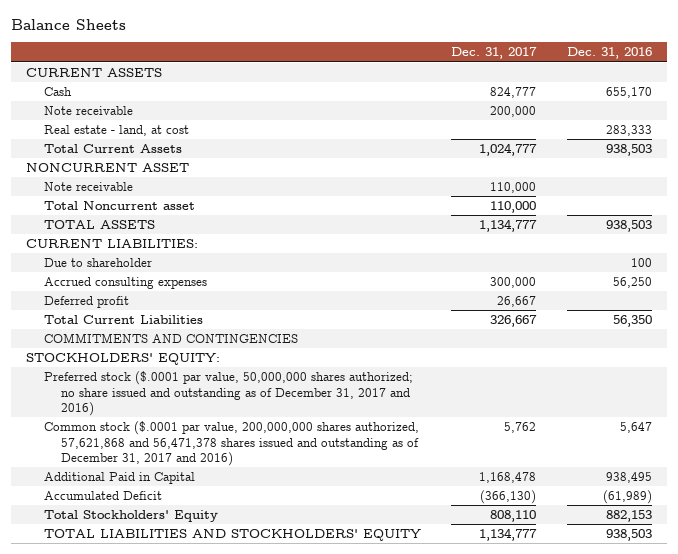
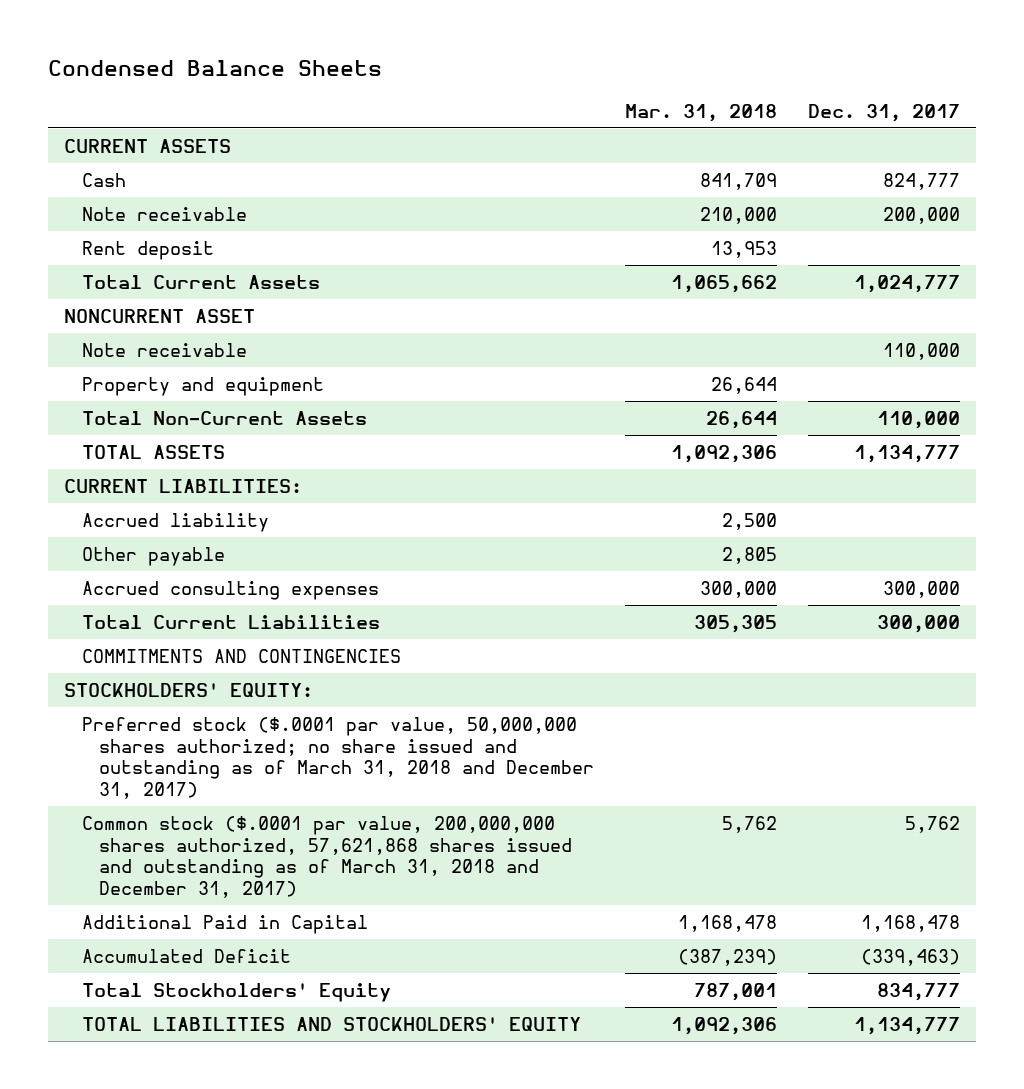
[10,18,126,30] Balance Sheets -> [48,60,383,77] Condensed Balance Sheets
[566,47,652,60] Dec. 31, 2016 -> none
none -> [625,103,778,122] Mar. 31, 2018
[43,124,189,136] Real estate - land, at cost -> [81,240,214,260] Rent deposit
none -> [81,376,324,396] Property and equipment
[43,200,195,210] Total Noncurrent asset -> [81,410,367,425] Total Non-Current Assets
[43,257,152,267] Due to shareholder -> none
none -> [81,512,269,532] Accrued liability
none -> [81,546,225,566] Other payable
[43,295,129,308] Deferred profit -> none
[490,314,538,327] 326,667 -> [877,614,961,633] 300,000
[43,370,413,417] Preferred stock ($.0001 par value, 50,000,000 shares authorized; no share issued and outstanding as of December 31, 2017 and 2016) -> [81,716,595,799] Preferred stock ($.0001 par value, 50,000,000 shares authorized; no share issued and outstanding as of March 31, 2018 and December 31, 2017)
[43,420,420,467] Common stock ($.0001 par value, 200,000,000 shares authorized, 57,621,868 and 56,471,378 shares issued and outstanding as of December 31, 2017 and 2016) -> [81,815,573,898] Common stock ($.0001 par value, 200,000,000 shares authorized, 57,621,868 shares issued and outstanding as of March 31, 2018 and December 31, 2017)
[480,489,537,504] (366,130) -> [861,948,961,966] (339,463)
[490,509,537,522] 808,110 -> [877,982,961,1001] 834,777

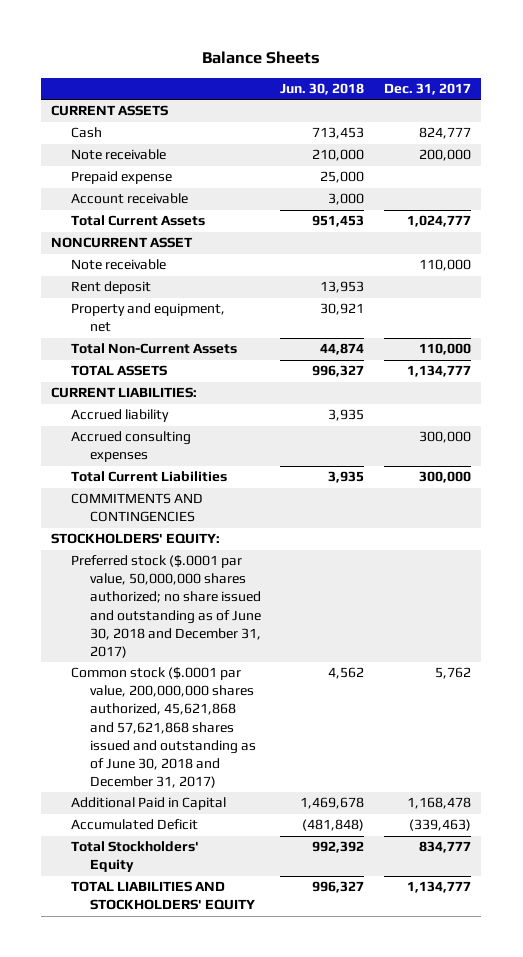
[48,60,383,77] Condensed Balance Sheets -> [202,51,321,65] Balance Sheets
[625,103,778,122] Mar. 31, 2018 -> none
none -> [280,82,365,95] Jun. 30, 2018
none -> [70,171,172,185] Prepaid expense
none -> [70,193,188,205] Account receivable
[81,240,214,260] Rent deposit -> [70,281,151,295] Rent deposit
[81,376,324,396] Property and equipment -> [70,303,225,333] Property and equipment, net
[81,546,225,566] Other payable -> none
[81,716,595,799] Preferred stock ($.0001 par value, 50,000,000 shares authorized; no share issued and outstanding as of March 31, 2018 and December 31, 2017) -> [70,555,261,658] Preferred stock ($.0001 par value, 50,000,000 shares authorized; no share issued and outstanding as of June 30, 2018 and December 31, 2017)
[81,815,573,898] Common stock ($.0001 par value, 200,000,000 shares authorized, 57,621,868 shares issued and outstanding as of March 31, 2018 and December 31, 2017) -> [70,667,256,788] Common stock ($.0001 par value, 200,000,000 shares authorized, 45,621,868 and 57,621,868 shares issued and outstanding as of June 30, 2018 and December 31, 2017)

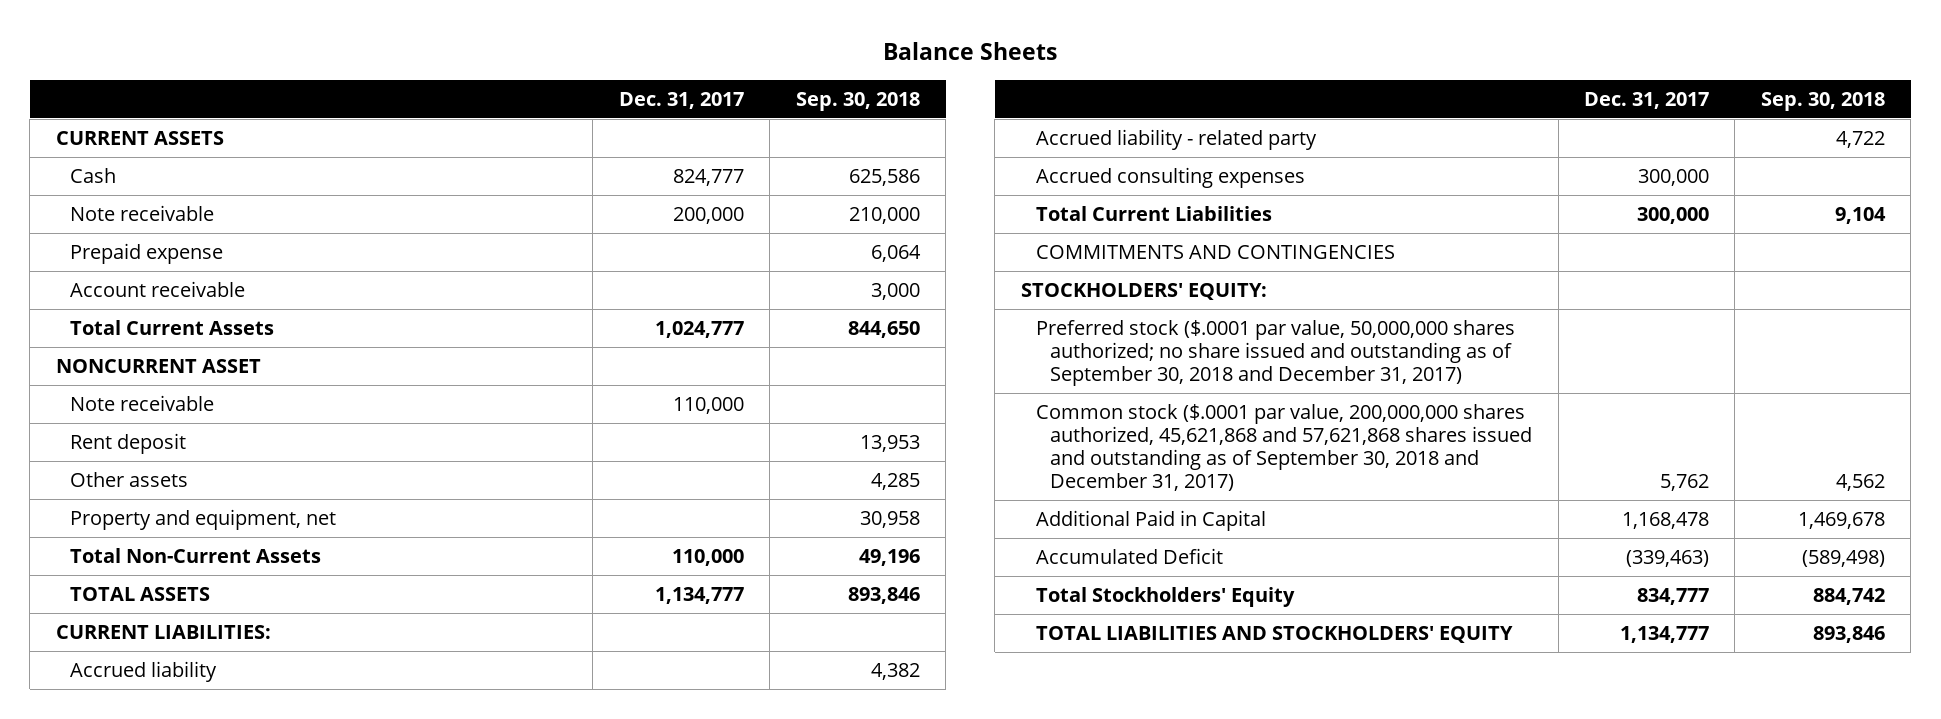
[280,82,365,95] Jun. 30, 2018 -> none
none -> [795,92,920,112] Sep. 30, 2018
none -> [70,471,189,487] Other assets
none -> [1035,128,1317,150] Accrued liability - related party
[70,555,261,658] Preferred stock ($.0001 par value, 50,000,000 shares authorized; no share issued and outstanding as of June 30, 2018 and December 31, 2017) -> [1035,319,1515,387] Preferred stock ($.0001 par value, 50,000,000 shares authorized; no share issued and outstanding as of September 30, 2018 and December 31, 2017)
[70,667,256,788] Common stock ($.0001 par value, 200,000,000 shares authorized, 45,621,868 and 57,621,868 shares issued and outstanding as of June 30, 2018 and December 31, 2017) -> [1035,403,1533,492] Common stock ($.0001 par value, 200,000,000 shares authorized, 45,621,868 and 57,621,868 shares issued and outstanding as of September 30, 2018 and December 31, 2017)

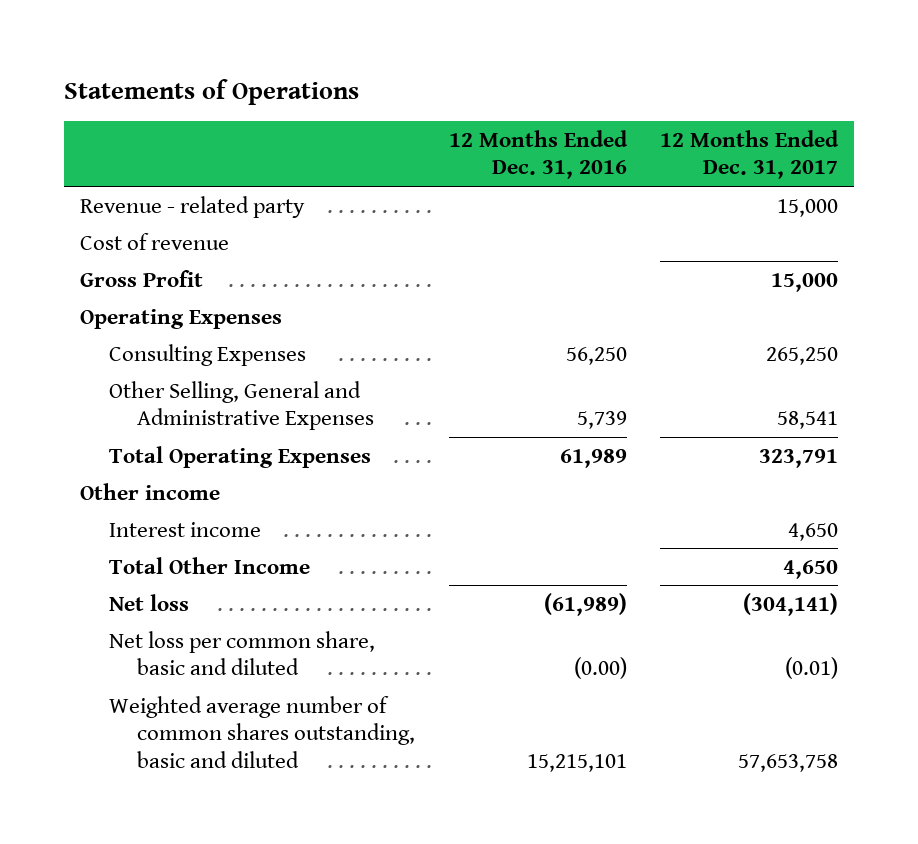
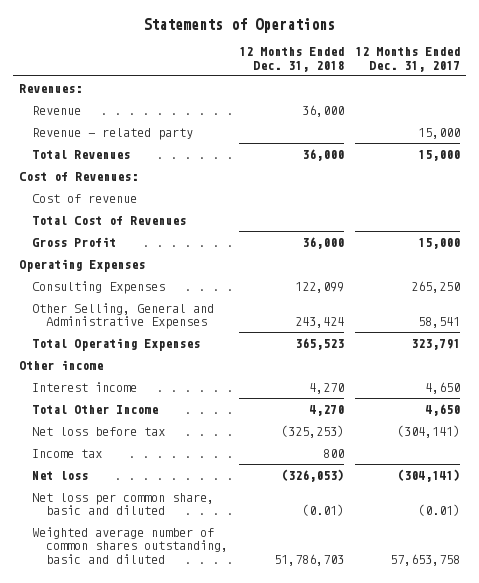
[448,129,628,180] 12 Months Ended Dec. 31, 2016 -> none
none -> [238,47,344,72] 12 Months Ended Dec. 31, 2018
none -> [18,83,82,93] Revenues:
none -> [32,105,82,115] Revenue
none -> [32,149,131,159] Total Revenues
none -> [18,171,138,181] Cost of Revenues:
none -> [32,215,187,225] Total Cost of Revenues
none -> [32,426,166,436] Net loss before tax
none -> [32,448,103,458] Income tax

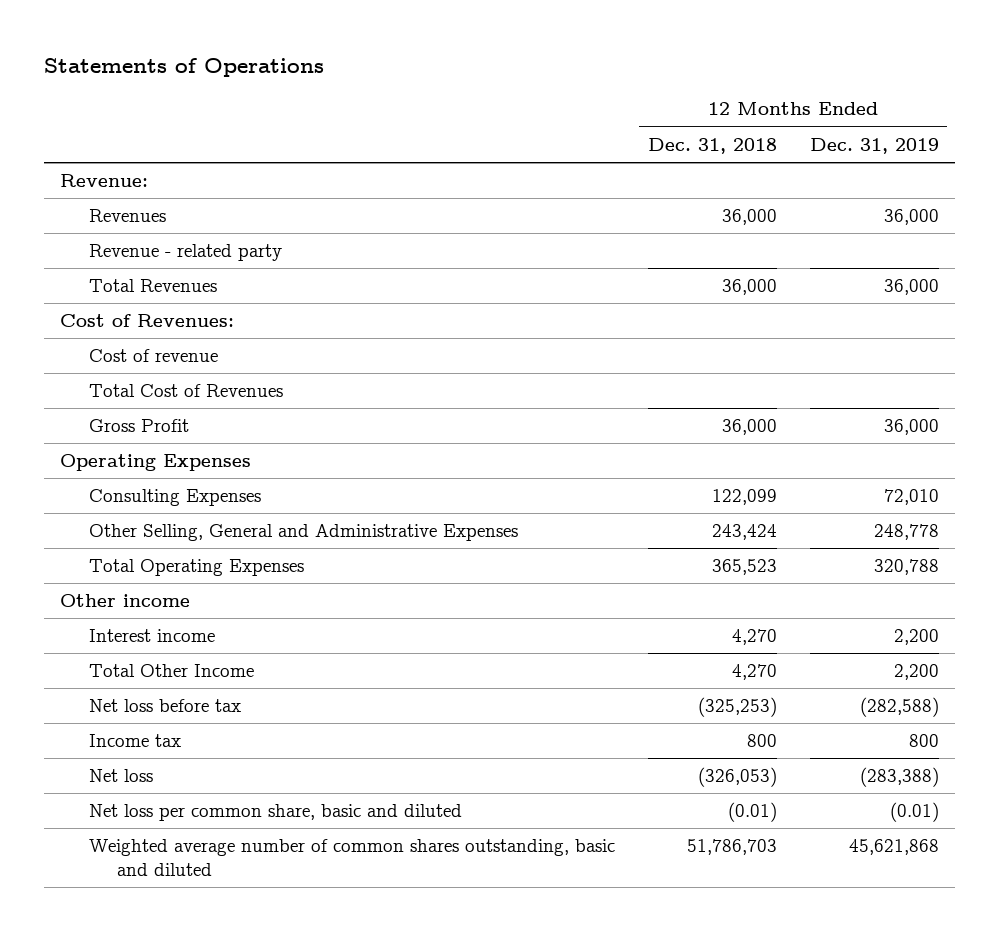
[355,47,461,72] 12 Months Ended Dec. 31, 2017 -> none
none -> [809,137,939,154] Dec. 31, 2019
[18,83,82,93] Revenues: -> [60,174,149,188] Revenue:
[32,105,82,115] Revenue -> [88,209,166,223] Revenues

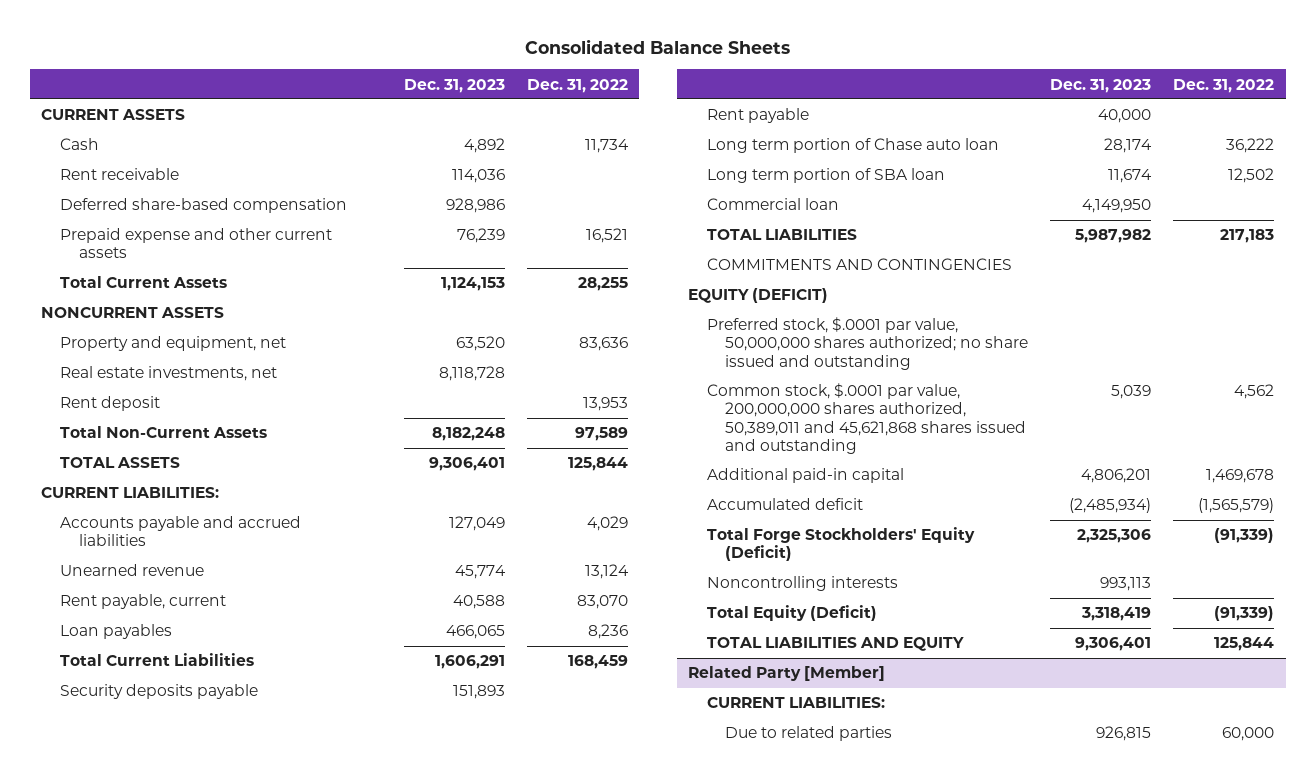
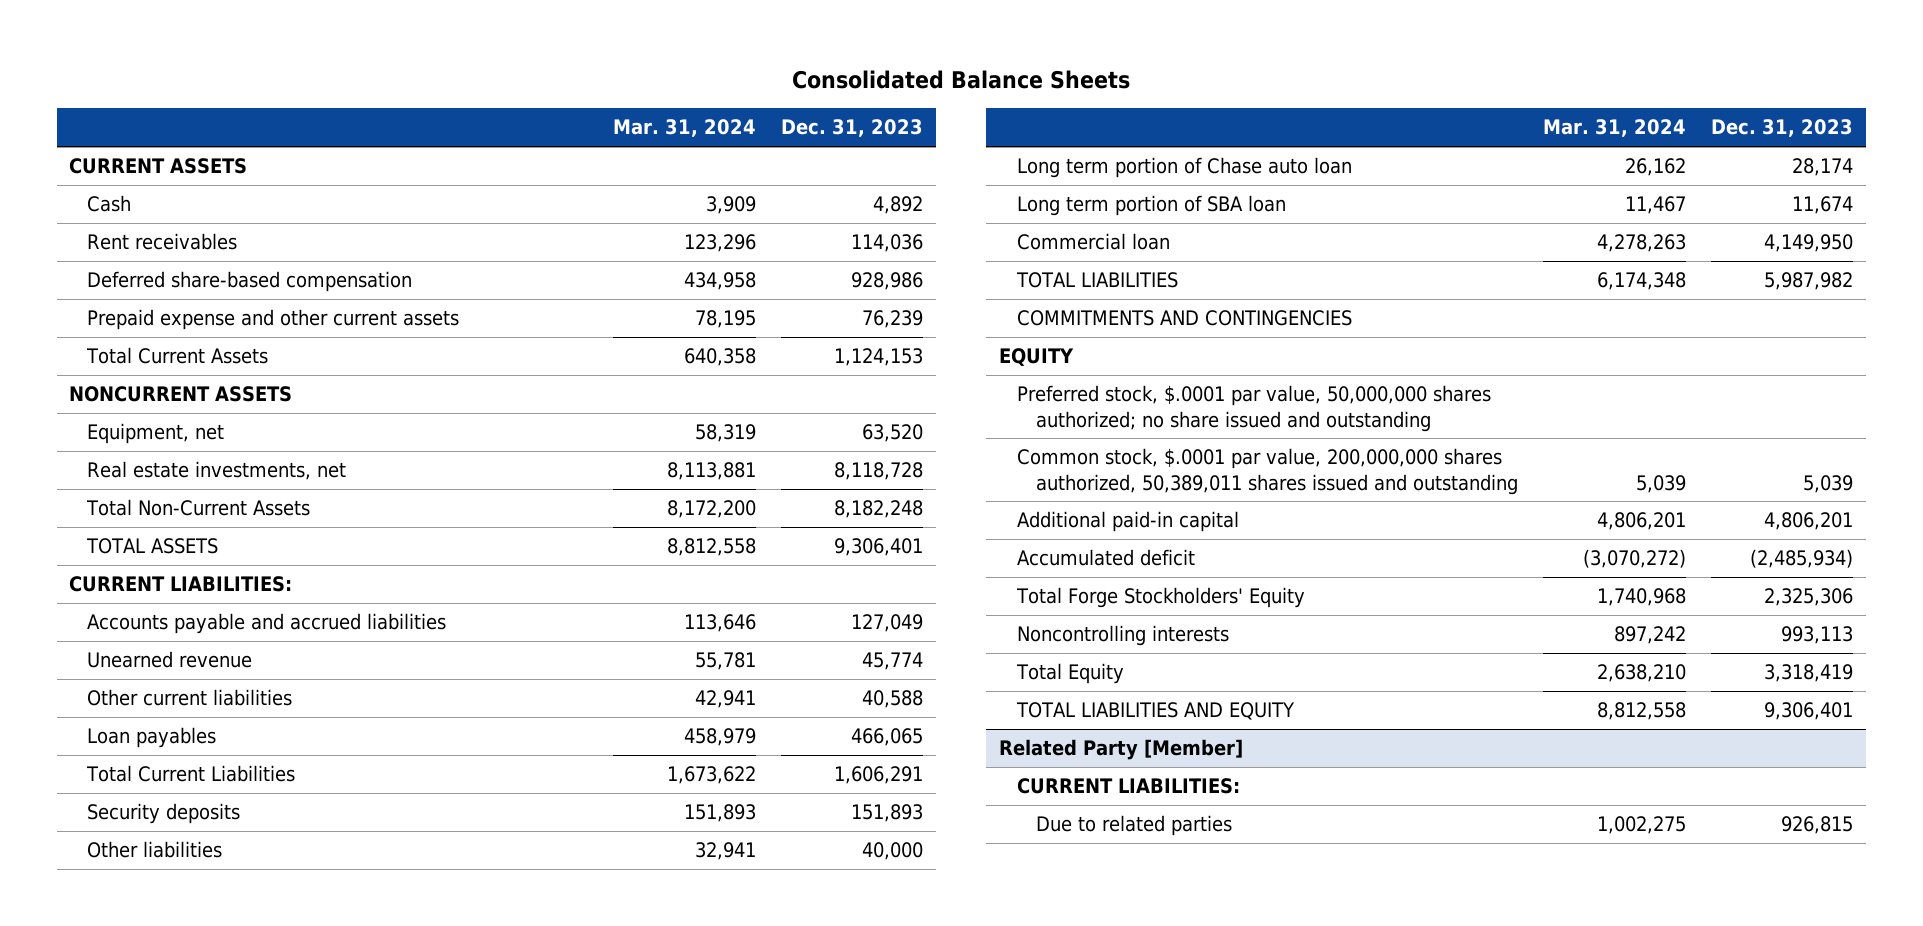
[526,78,628,93] Dec. 31, 2022 -> none
none -> [613,119,757,138] Mar. 31, 2024
[59,168,179,181] Rent receivable -> [87,233,238,251] Rent receivables
[59,336,286,352] Property and equipment, net -> [87,423,225,445] Equipment, net
[59,396,160,412] Rent deposit -> none
[59,594,226,610] Rent payable, current -> [87,689,293,707] Other current liabilities
[706,108,809,124] Rent payable -> none
[59,684,258,700] Security deposits payable -> [87,803,241,825] Security deposits
none -> [87,841,223,859] Other liabilities
[688,288,829,304] EQUITY (DEFICIT) -> [999,348,1075,367] EQUITY
[706,383,1027,454] Common stock, $.0001 par value, 200,000,000 shares authorized, 50,389,011 and 45,621,868 shares issued and outstanding -> [1017,448,1518,495] Common stock, $.0001 par value, 200,000,000 shares authorized, 50,389,011 shares issued and outstanding
[706,527,975,562] Total Forge Stockholders' Equity (Deficit) -> [1016,587,1306,609] Total Forge Stockholders' Equity
[706,605,877,622] Total Equity (Deficit) -> [1016,663,1125,685] Total Equity

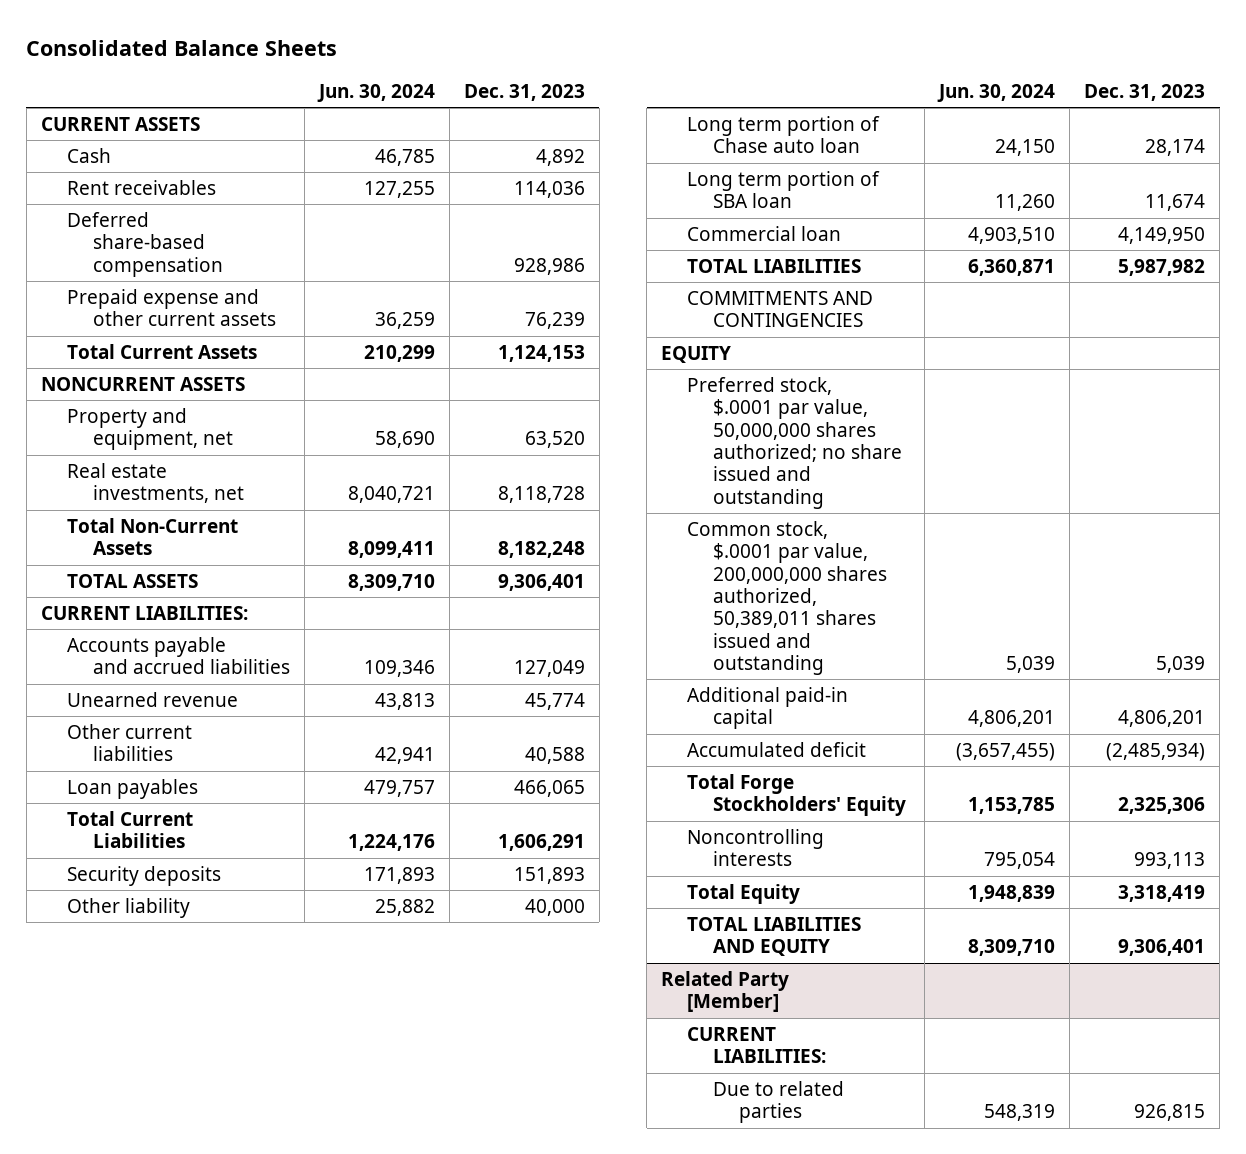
[613,119,757,138] Mar. 31, 2024 -> none
none -> [316,83,435,102] Jun. 30, 2024
[87,423,225,445] Equipment, net -> [66,408,233,451] Property and equipment, net
[87,841,223,859] Other liabilities -> [66,898,190,919] Other liability

